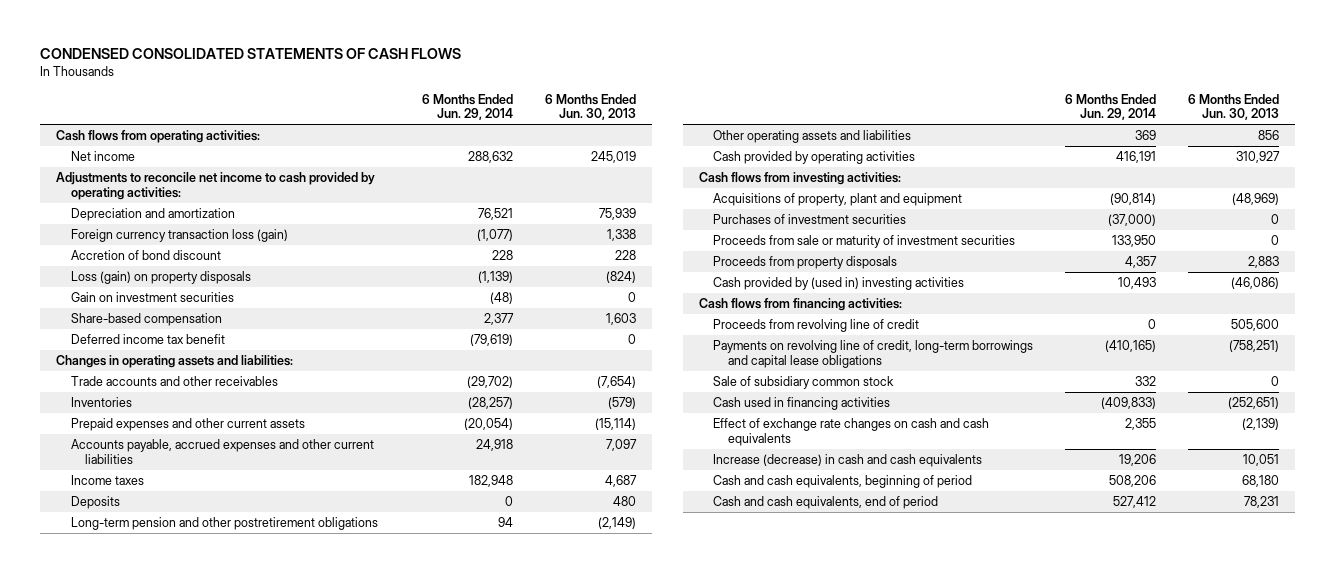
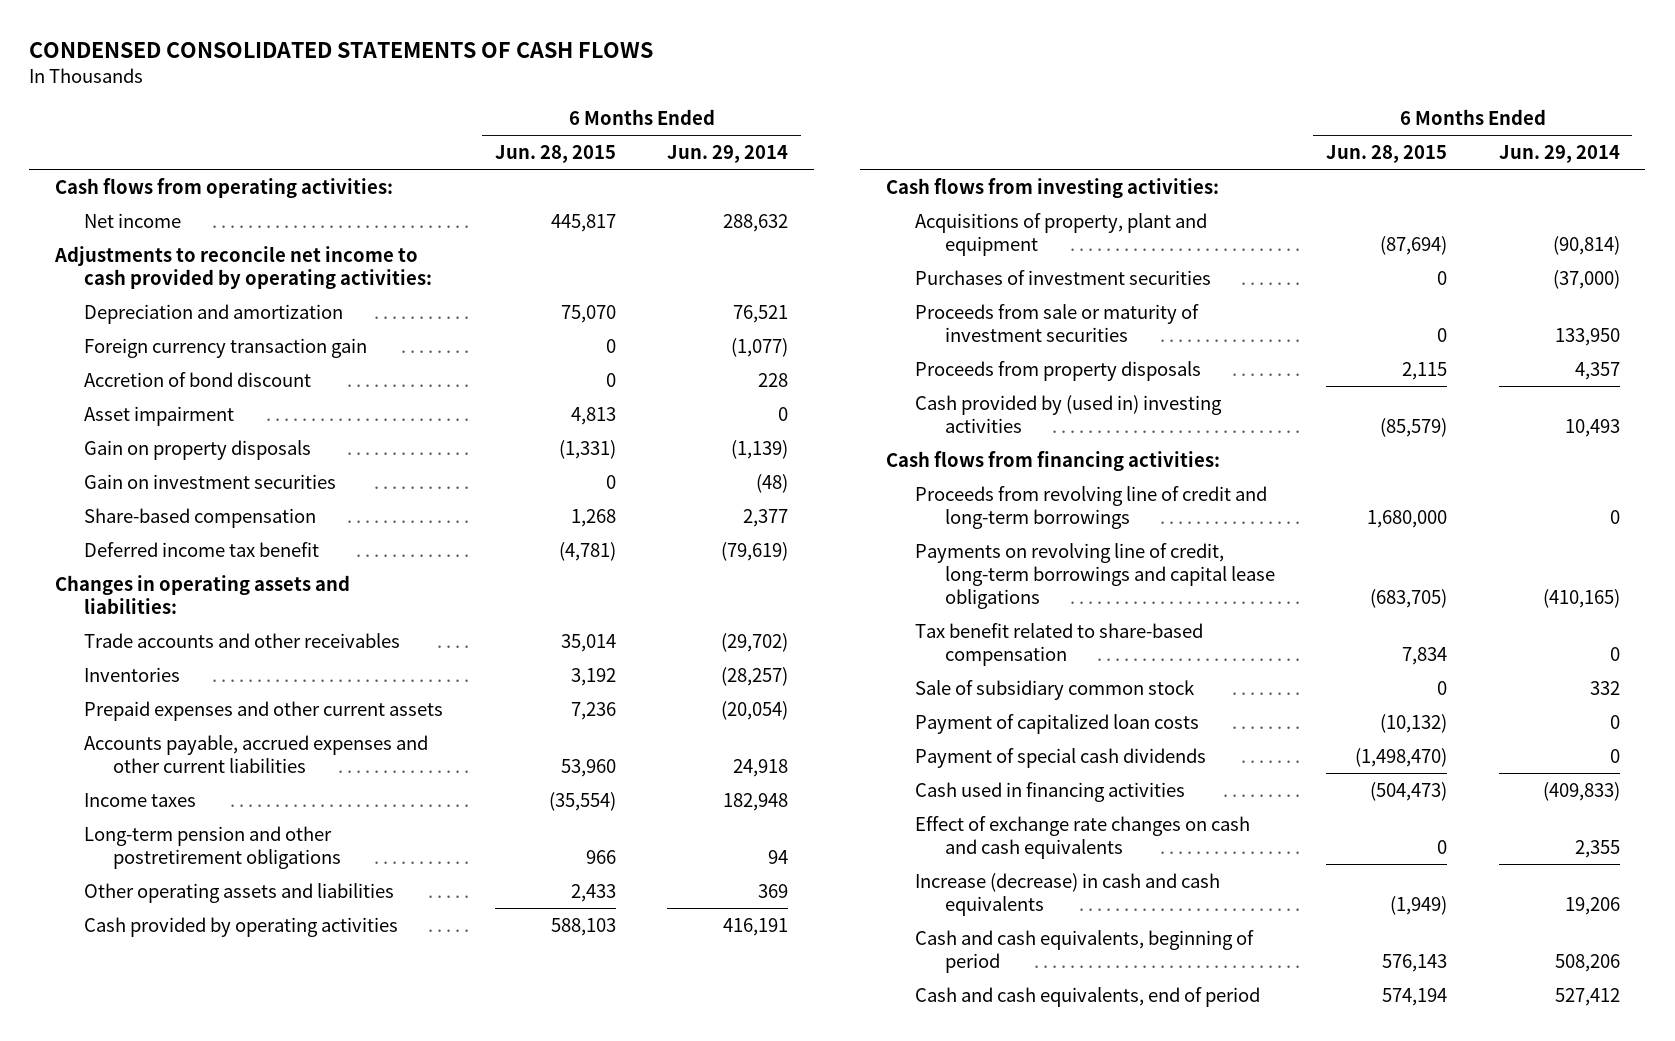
[545,93,637,121] 6 Months Ended Jun. 30, 2013 -> none
none -> [494,144,616,163] Jun. 28, 2015
[70,229,288,243] Foreign currency transaction loss (gain) -> [84,337,368,358] Foreign currency transaction gain
none -> [84,405,235,426] Asset impairment
[70,271,251,285] Loss (gain) on property disposals -> [84,439,312,460] Gain on property disposals
[70,496,120,510] Deposits -> none
[713,319,920,333] Proceeds from revolving line of credit -> [915,485,1268,529] Proceeds from revolving line of credit and long-term borrowings
none -> [915,622,1204,666] Tax benefit related to share-based compensation
none -> [915,713,1200,734] Payment of capitalized loan costs
none -> [915,747,1207,768] Payment of special cash dividends

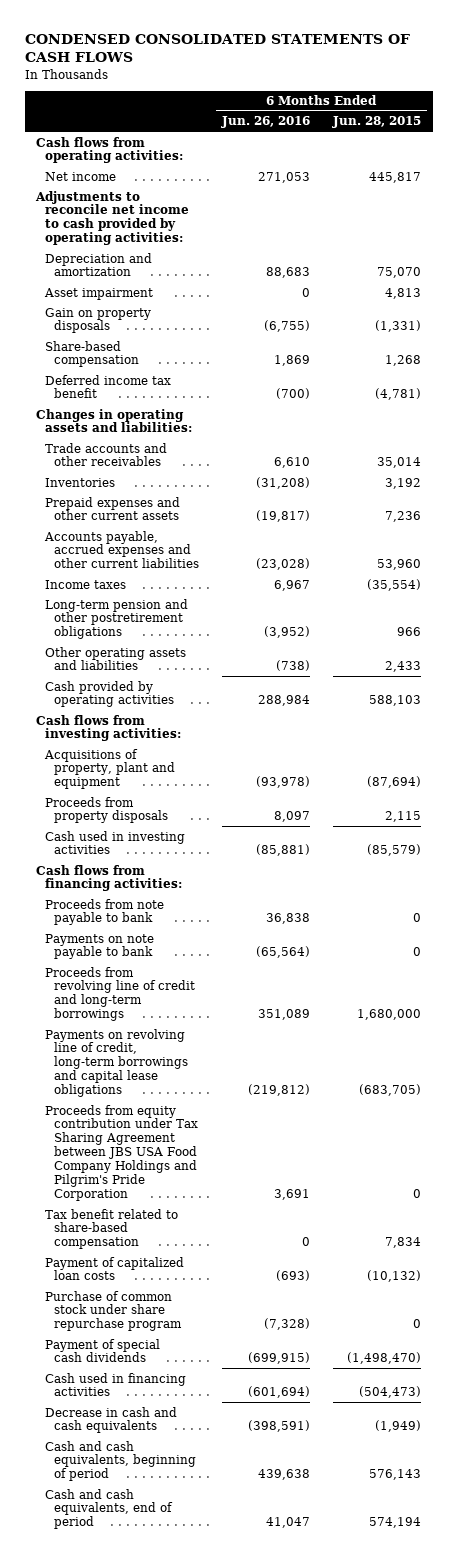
[667,144,789,163] Jun. 29, 2014 -> none
none -> [220,116,310,129] Jun. 26, 2016
[84,337,368,358] Foreign currency transaction gain -> none
[84,371,312,387] Accretion of bond discount -> none
[84,473,337,489] Gain on investment securities -> none
[915,269,1212,285] Purchases of investment securities -> none
[915,303,1200,342] Proceeds from sale or maturity of investment securities -> none
[915,394,1223,433] Cash provided by (used in) investing activities -> [45,830,186,855] Cash used in investing activities
none -> [45,898,165,926] Proceeds from note payable to bank
none -> [45,933,155,960] Payments on note payable to bank
none -> [45,1104,198,1202] Proceeds from equity contribution under Tax Sharing Agreement between JBS USA Food Company Holdings and Pilgrim's Pride Corporation
[915,679,1196,700] Sale of subsidiary common stock -> none
none -> [45,1290,182,1332] Purchase of common stock under share repurchase program
[915,815,1251,859] Effect of exchange rate changes on cash and cash equivalents -> none
[915,872,1221,916] Increase (decrease) in cash and cash equivalents -> [45,1406,178,1434] Decrease in cash and cash equivalents

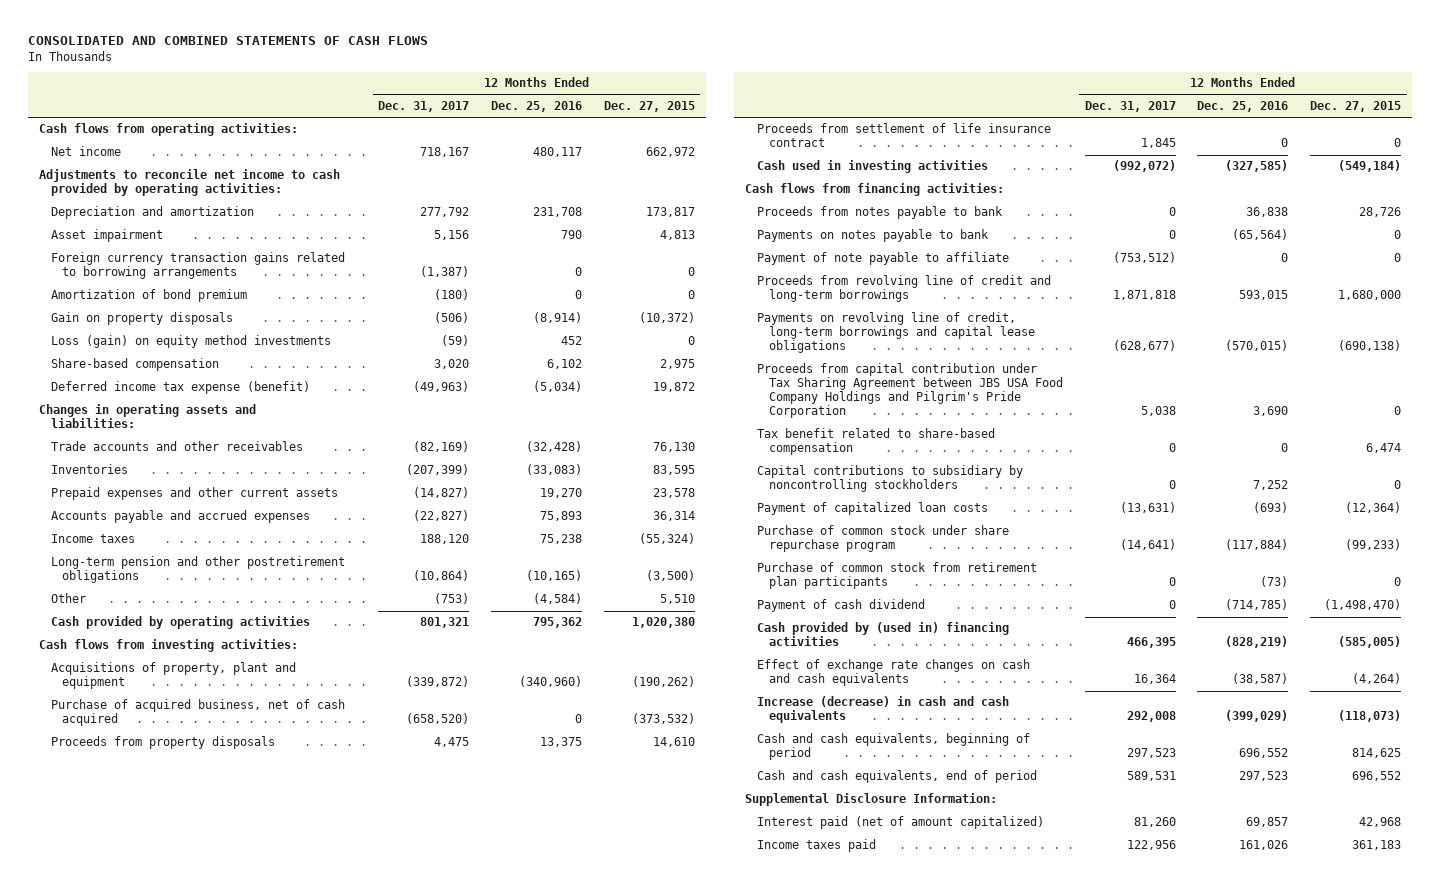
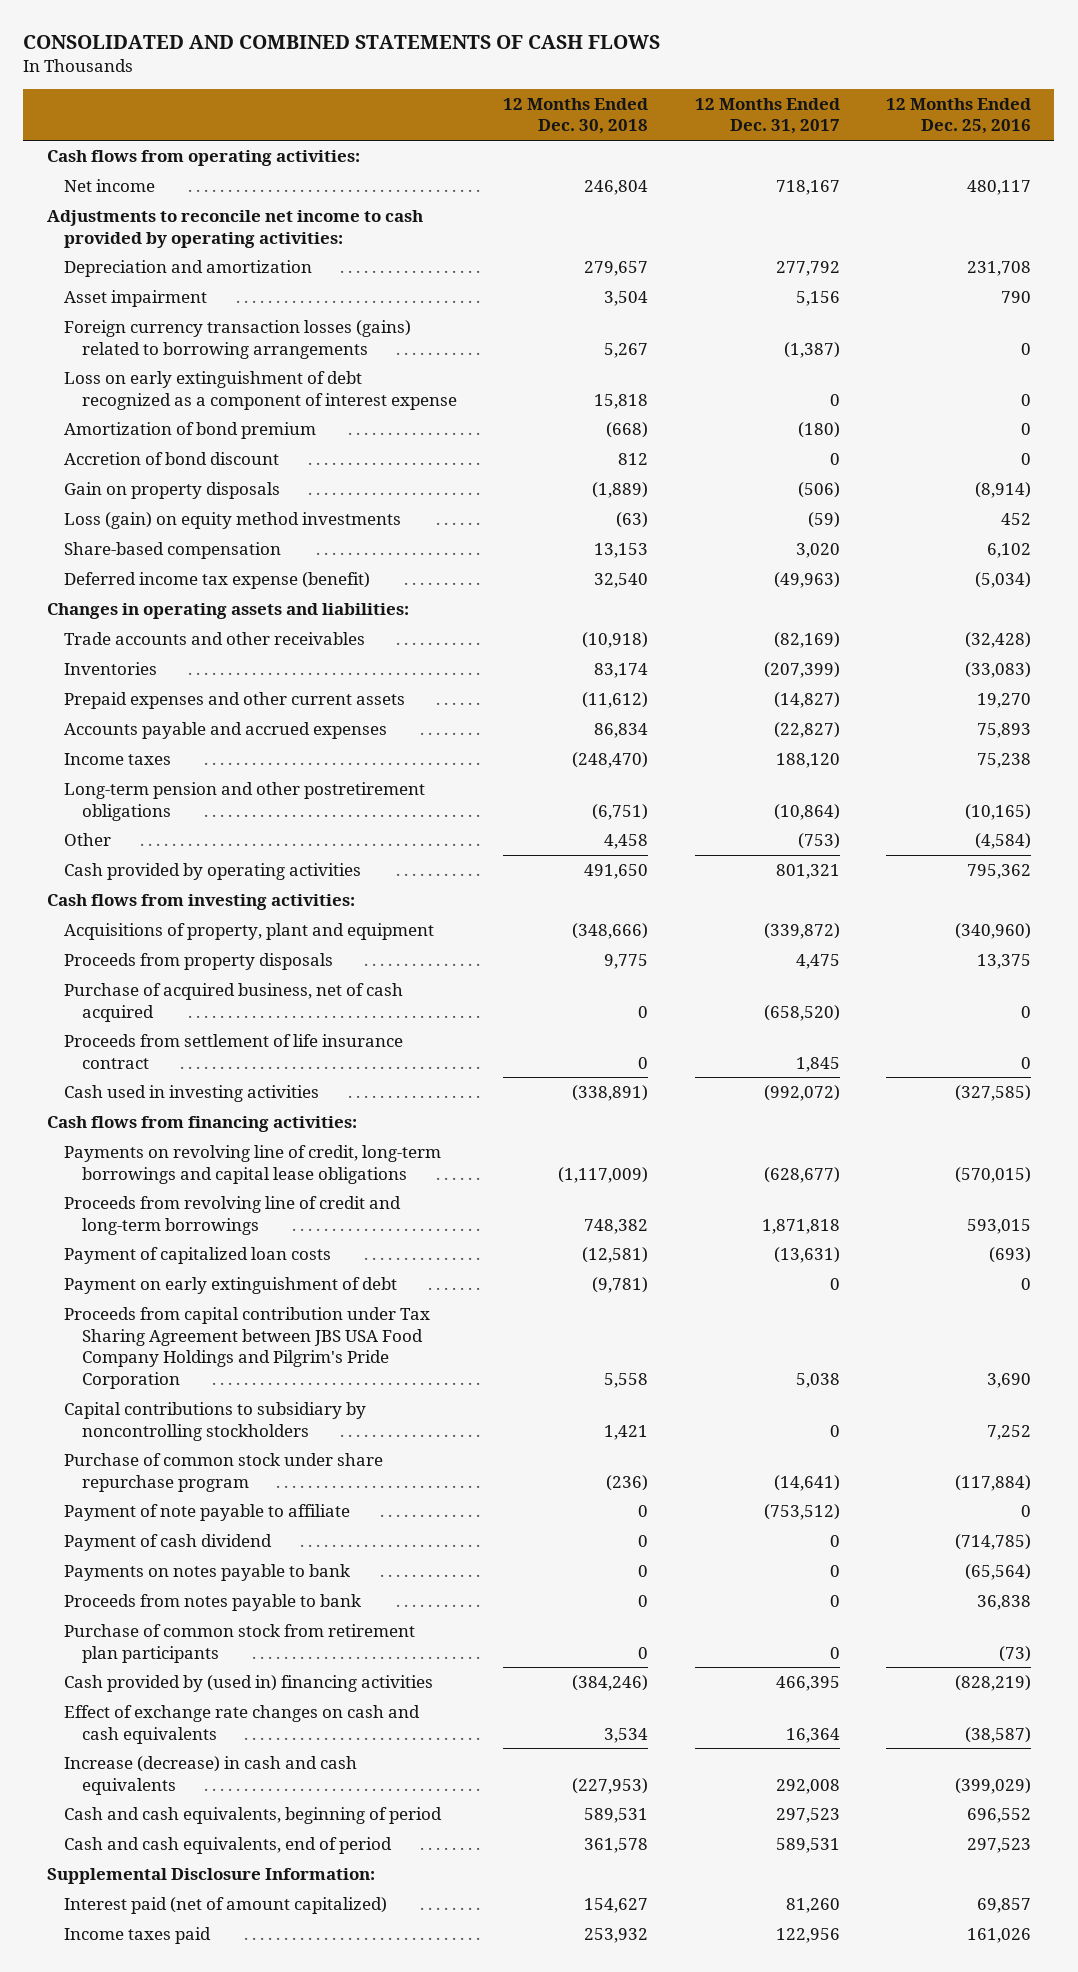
[603,100,695,112] Dec. 27, 2015 -> none
none -> [503,97,649,135] 12 Months Ended Dec. 30, 2018
[50,252,345,280] Foreign currency transaction gains related to borrowing arrangements -> [64,319,412,359] Foreign currency transaction losses (gains) related to borrowing arrangements
none -> [64,370,457,410] Loss on early extinguishment of debt recognized as a component of interest expense
none -> [64,451,280,465] Accretion of bond discount
[50,699,345,727] Purchase of acquired business, net of cash acquired -> [64,982,404,1022] Purchase of acquired business, net of cash acquired
[756,275,1051,303] Proceeds from revolving line of credit and long-term borrowings -> [64,1195,402,1235] Proceeds from revolving line of credit and long-term borrowings
[756,502,988,516] Payment of capitalized loan costs -> [64,1246,332,1264] Payment of capitalized loan costs
none -> [64,1276,398,1294] Payment on early extinguishment of debt
[756,428,995,456] Tax benefit related to share-based compensation -> none
[756,252,1009,266] Payment of note payable to affiliate -> [64,1503,351,1521] Payment of note payable to affiliate
[756,229,989,243] Payments on notes payable to bank -> [64,1563,351,1581] Payments on notes payable to bank
[756,206,1003,220] Proceeds from notes payable to bank -> [64,1593,362,1611] Proceeds from notes payable to bank
[756,562,1037,590] Purchase of common stock from retirement plan participants -> [64,1623,416,1663] Purchase of common stock from retirement plan participants

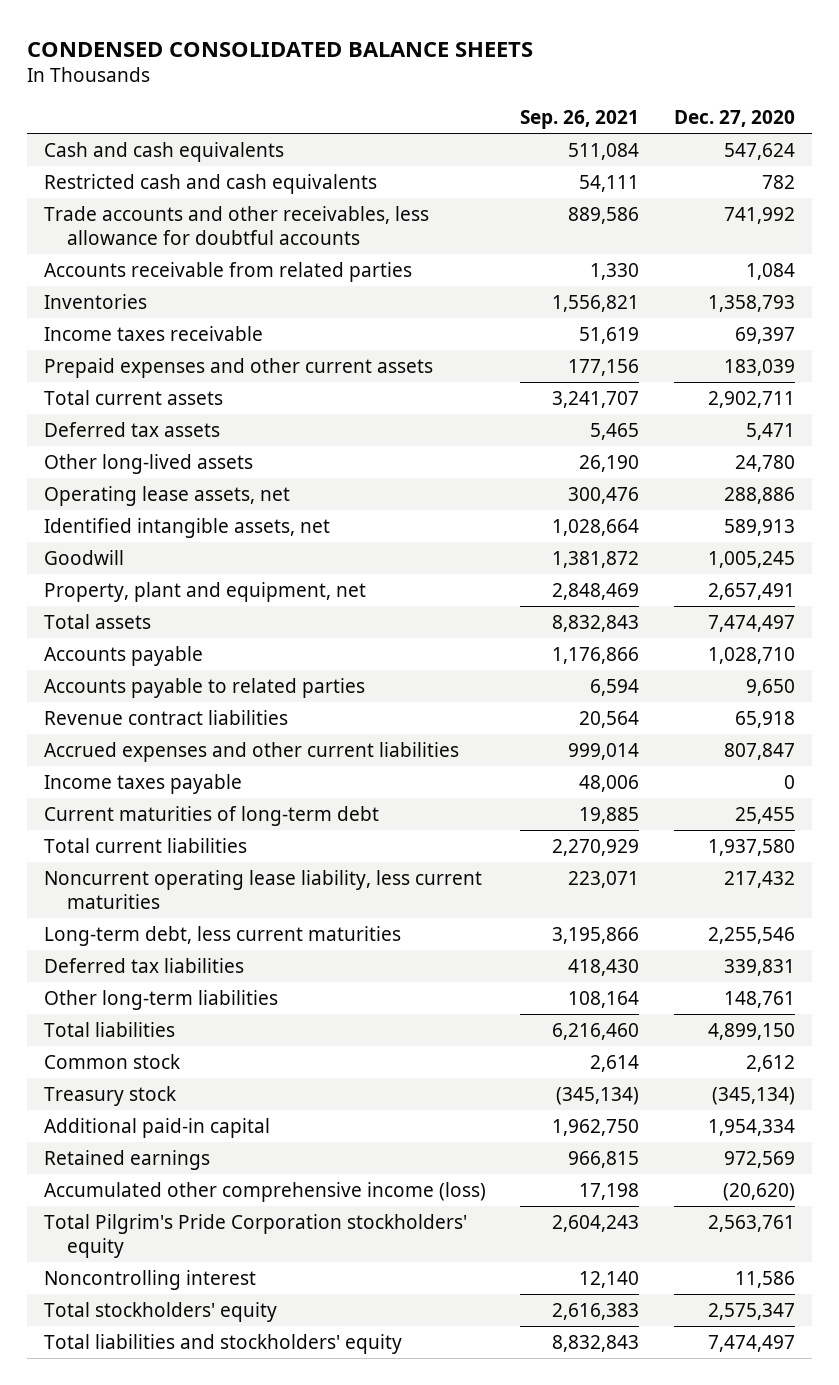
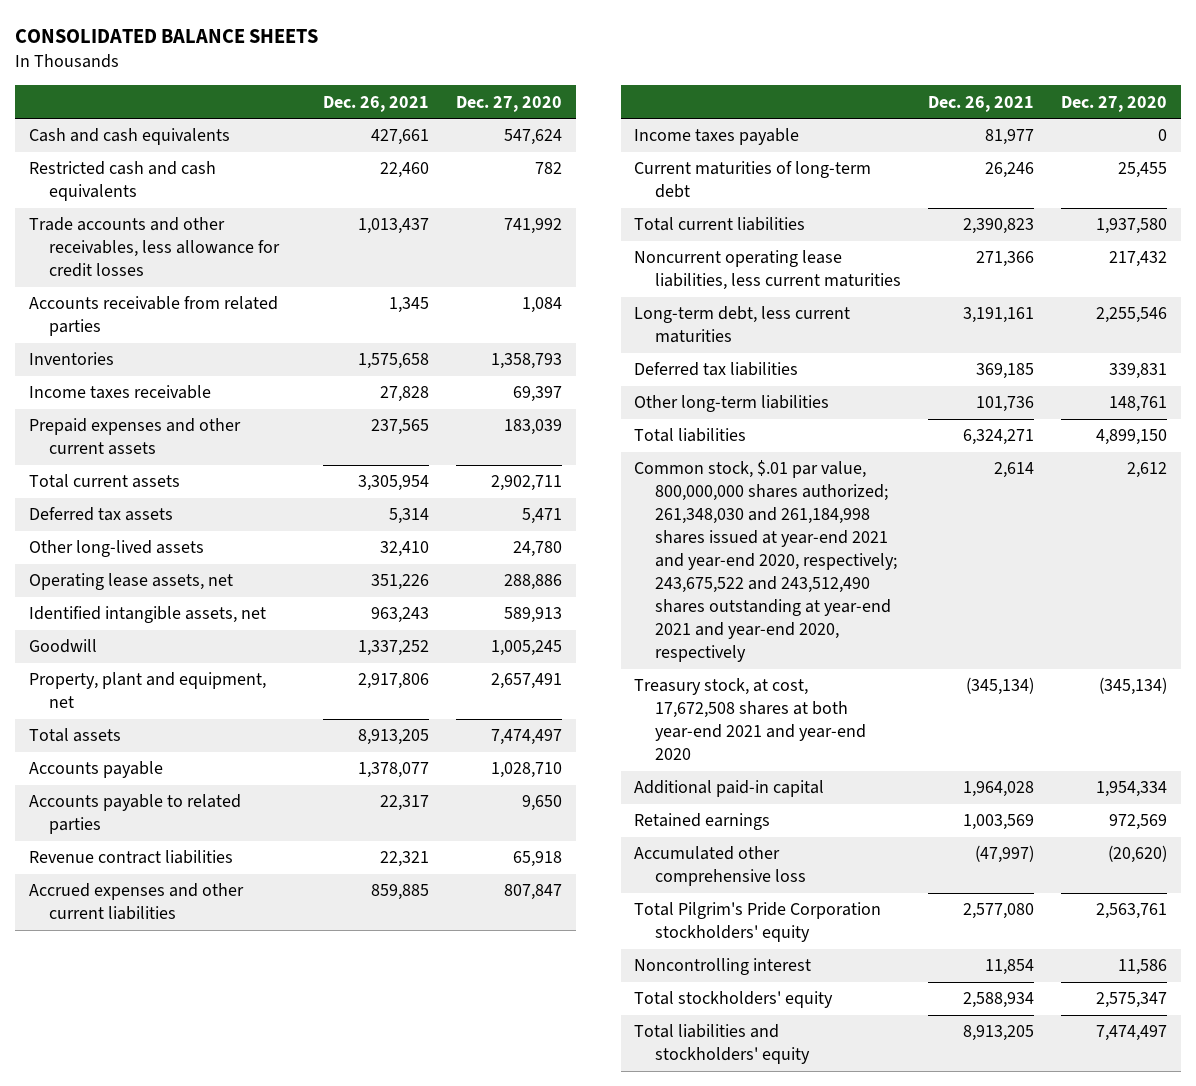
[27,41,534,57] CONDENSED CONSOLIDATED BALANCE SHEETS -> [15,29,319,44] CONSOLIDATED BALANCE SHEETS
[520,109,640,129] Sep. 26, 2021 -> none
none -> [322,95,429,112] Dec. 26, 2021
[44,205,430,246] Trade accounts and other receivables, less allowance for doubtful accounts -> [28,217,281,278] Trade accounts and other receivables, less allowance for credit losses
[44,869,483,910] Noncurrent operating lease liability, less current maturities -> [634,250,901,291] Noncurrent operating lease liabilities, less current maturities
[44,1053,181,1069] Common stock -> [634,460,897,662] Common stock, $.01 par value, 800,000,000 shares authorized; 261,348,030 and 261,184,998 shares issued at year-end 2021 and year-end 2020, respectively; 243,675,522 and 243,512,490 shares outstanding at year-end 2021 and year-end 2020, respectively
[44,1085,177,1106] Treasury stock -> [634,678,866,761] Treasury stock, at cost, 17,672,508 shares at both year-end 2021 and year-end 2020
[44,1181,487,1202] Accumulated other comprehensive income (loss) -> [634,846,806,887] Accumulated other comprehensive loss

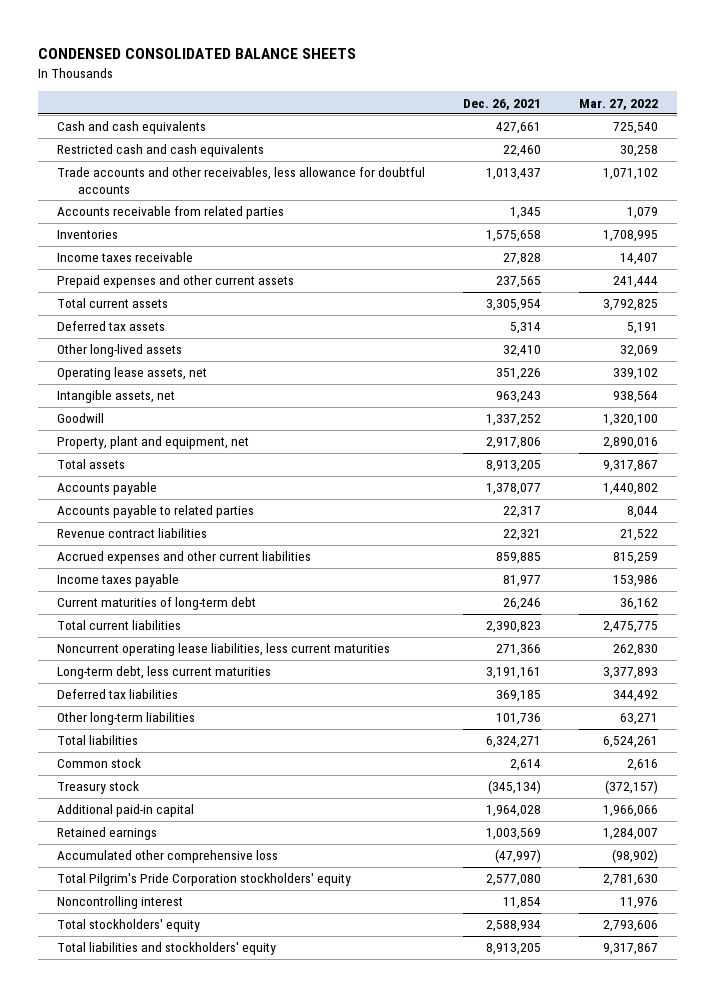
[15,29,319,44] CONSOLIDATED BALANCE SHEETS -> [38,48,357,60] CONDENSED CONSOLIDATED BALANCE SHEETS
[456,95,563,112] Dec. 27, 2020 -> none
none -> [579,98,659,110] Mar. 27, 2022
[28,217,281,278] Trade accounts and other receivables, less allowance for credit losses -> [57,167,426,194] Trade accounts and other receivables, less allowance for doubtful accounts
[28,606,266,624] Identified intangible assets, net -> [57,390,176,404] Intangible assets, net
[634,460,897,662] Common stock, $.01 par value, 800,000,000 shares authorized; 261,348,030 and 261,184,998 shares issued at year-end 2021 and year-end 2020, respectively; 243,675,522 and 243,512,490 shares outstanding at year-end 2021 and year-end 2020, respectively -> [57,758,142,769] Common stock
[634,678,866,761] Treasury stock, at cost, 17,672,508 shares at both year-end 2021 and year-end 2020 -> [57,781,140,795] Treasury stock

